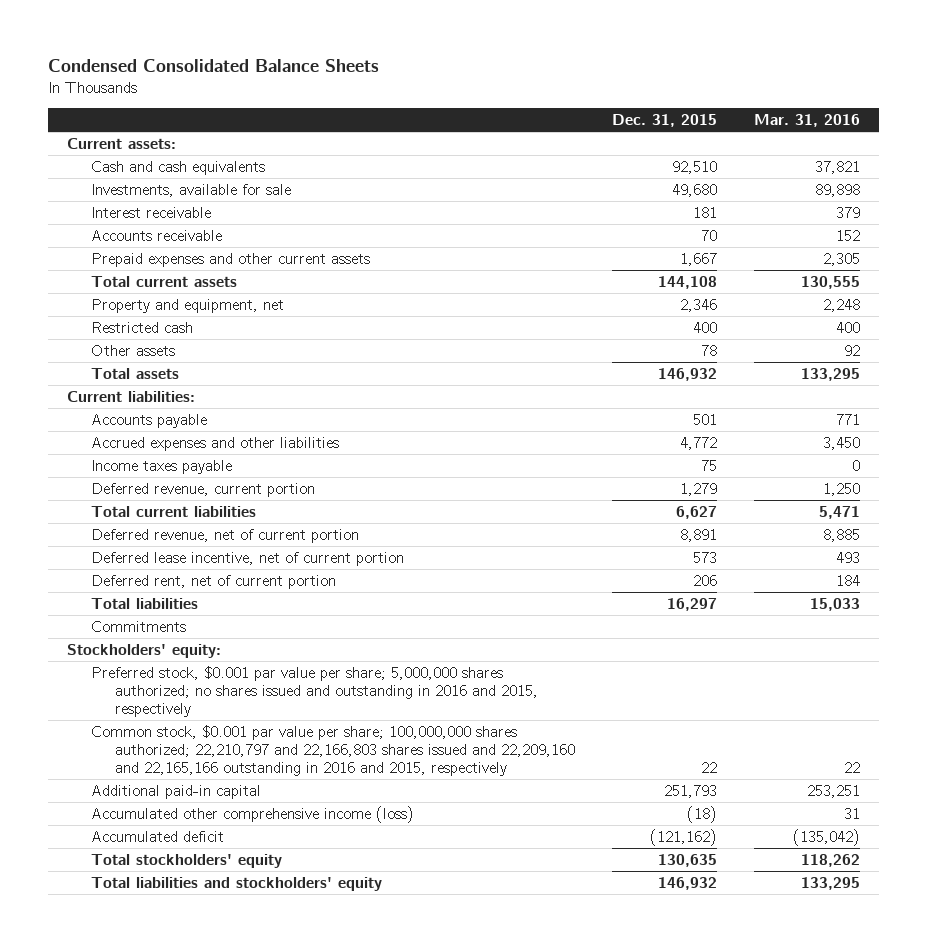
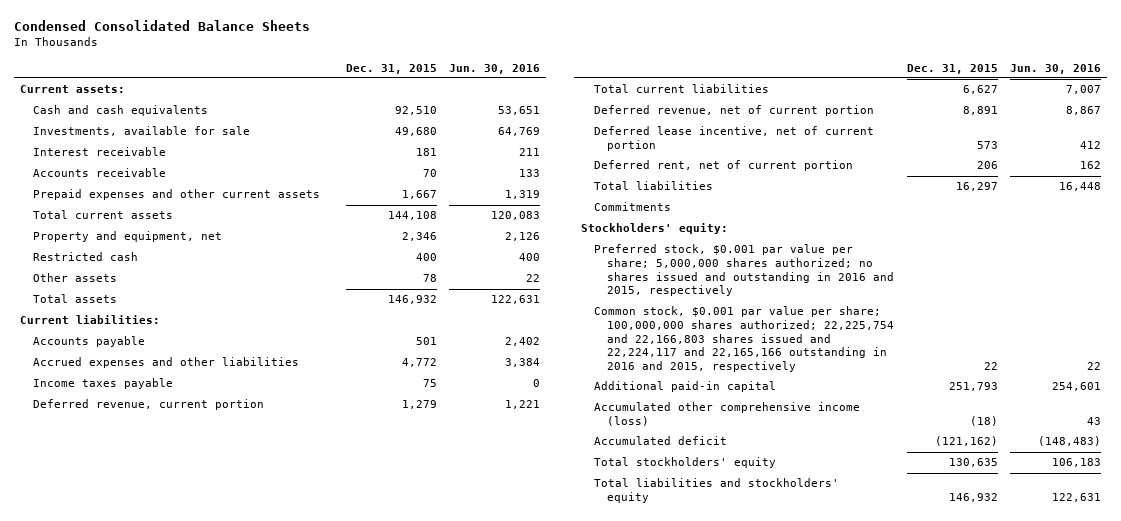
[754,114,861,128] Mar. 31, 2016 -> none
none -> [449,63,541,74] Jun. 30, 2016
[91,724,576,777] Common stock, $0.001 par value per share; 100,000,000 shares authorized; 22,210,797 and 22,166,803 shares issued and 22,209,160 and 22,165,166 outstanding in 2016 and 2015, respectively -> [593,306,894,373] Common stock, $0.001 par value per share; 100,000,000 shares authorized; 22,225,754 and 22,166,803 shares issued and 22,224,117 and 22,165,166 outstanding in 2016 and 2015, respectively

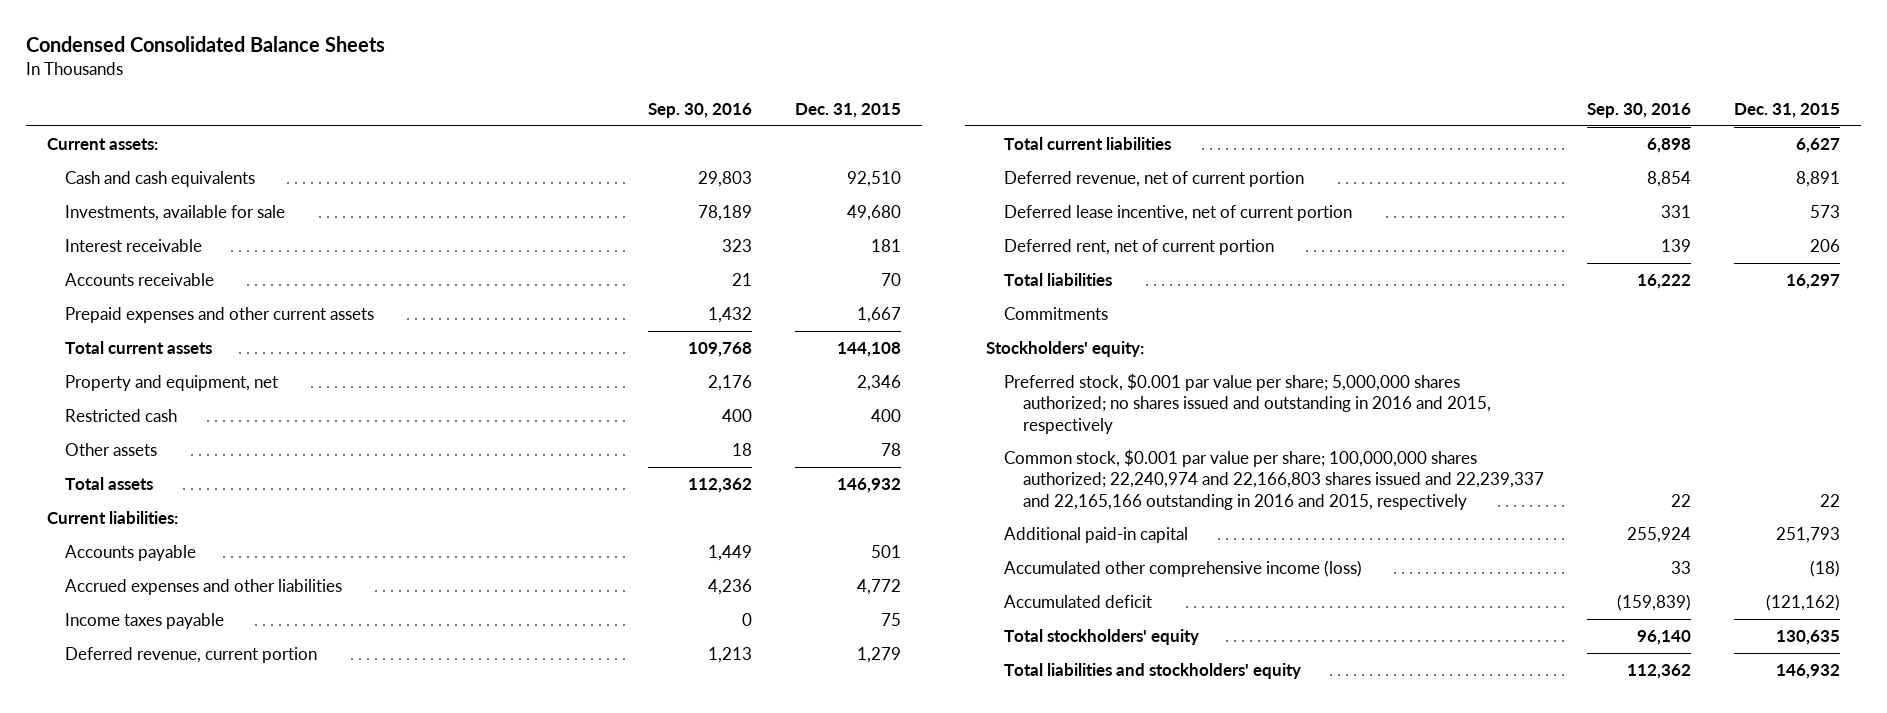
[449,63,541,74] Jun. 30, 2016 -> none
none -> [647,103,752,119] Sep. 30, 2016
[593,306,894,373] Common stock, $0.001 par value per share; 100,000,000 shares authorized; 22,225,754 and 22,166,803 shares issued and 22,224,117 and 22,165,166 outstanding in 2016 and 2015, respectively -> [1004,448,1544,510] Common stock, $0.001 par value per share; 100,000,000 shares authorized; 22,240,974 and 22,166,803 shares issued and 22,239,337 and 22,165,166 outstanding in 2016 and 2015, respectively

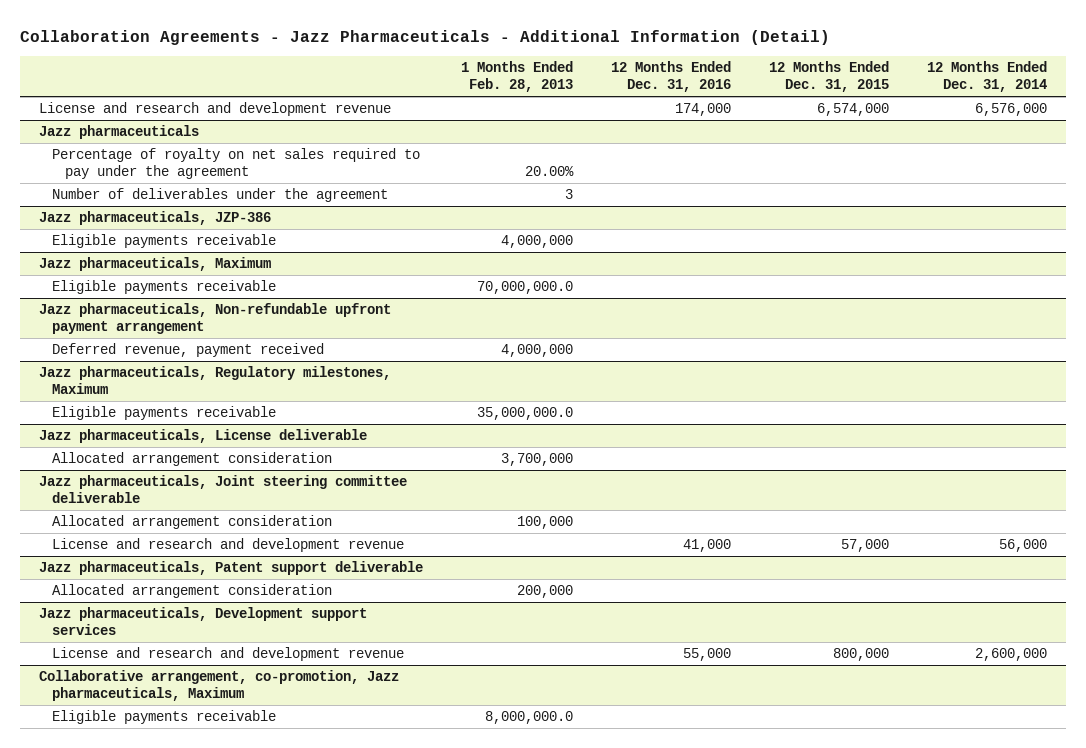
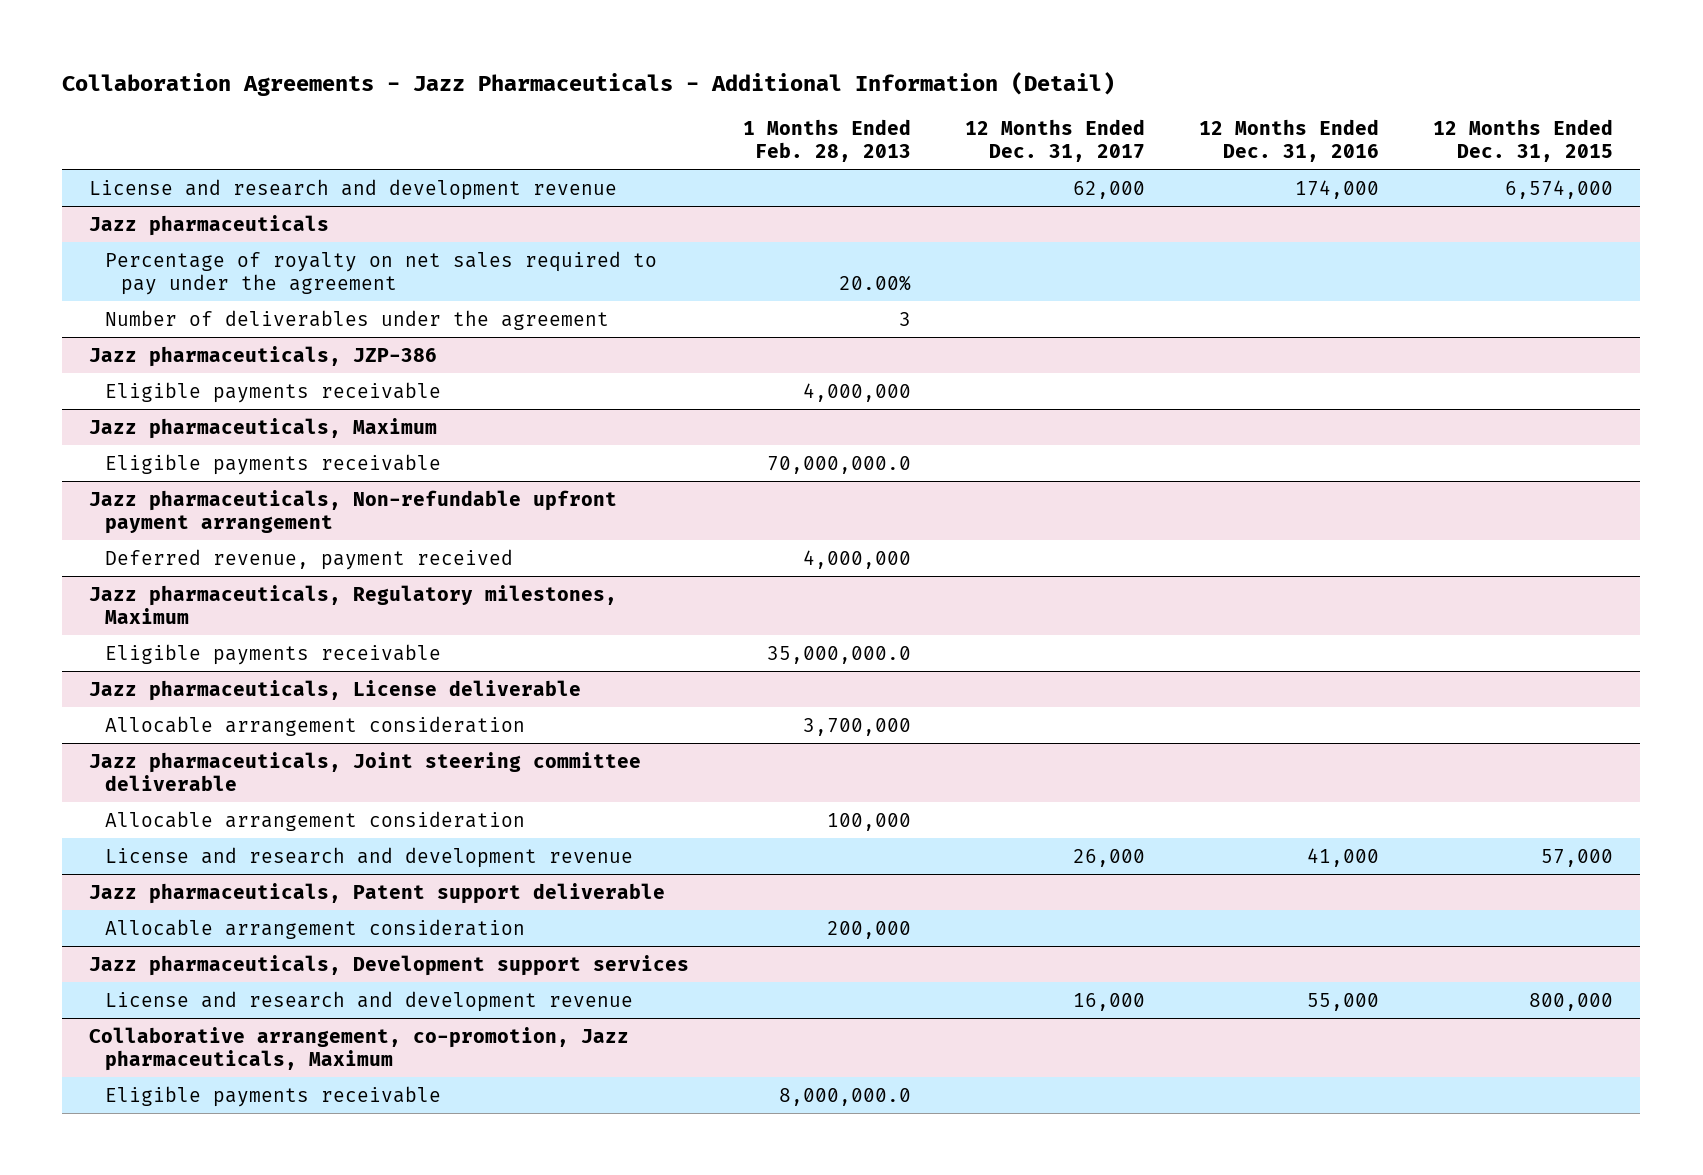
[926,61,1047,93] 12 Months Ended Dec. 31, 2014 -> none
none -> [965,118,1146,162] 12 Months Ended Dec. 31, 2017
[52,452,333,467] Allocated arrangement consideration -> [105,715,526,736] Allocable arrangement consideration
[52,515,333,530] Allocated arrangement consideration -> [105,810,526,831] Allocable arrangement consideration
[52,584,333,599] Allocated arrangement consideration -> [105,918,526,939] Allocable arrangement consideration

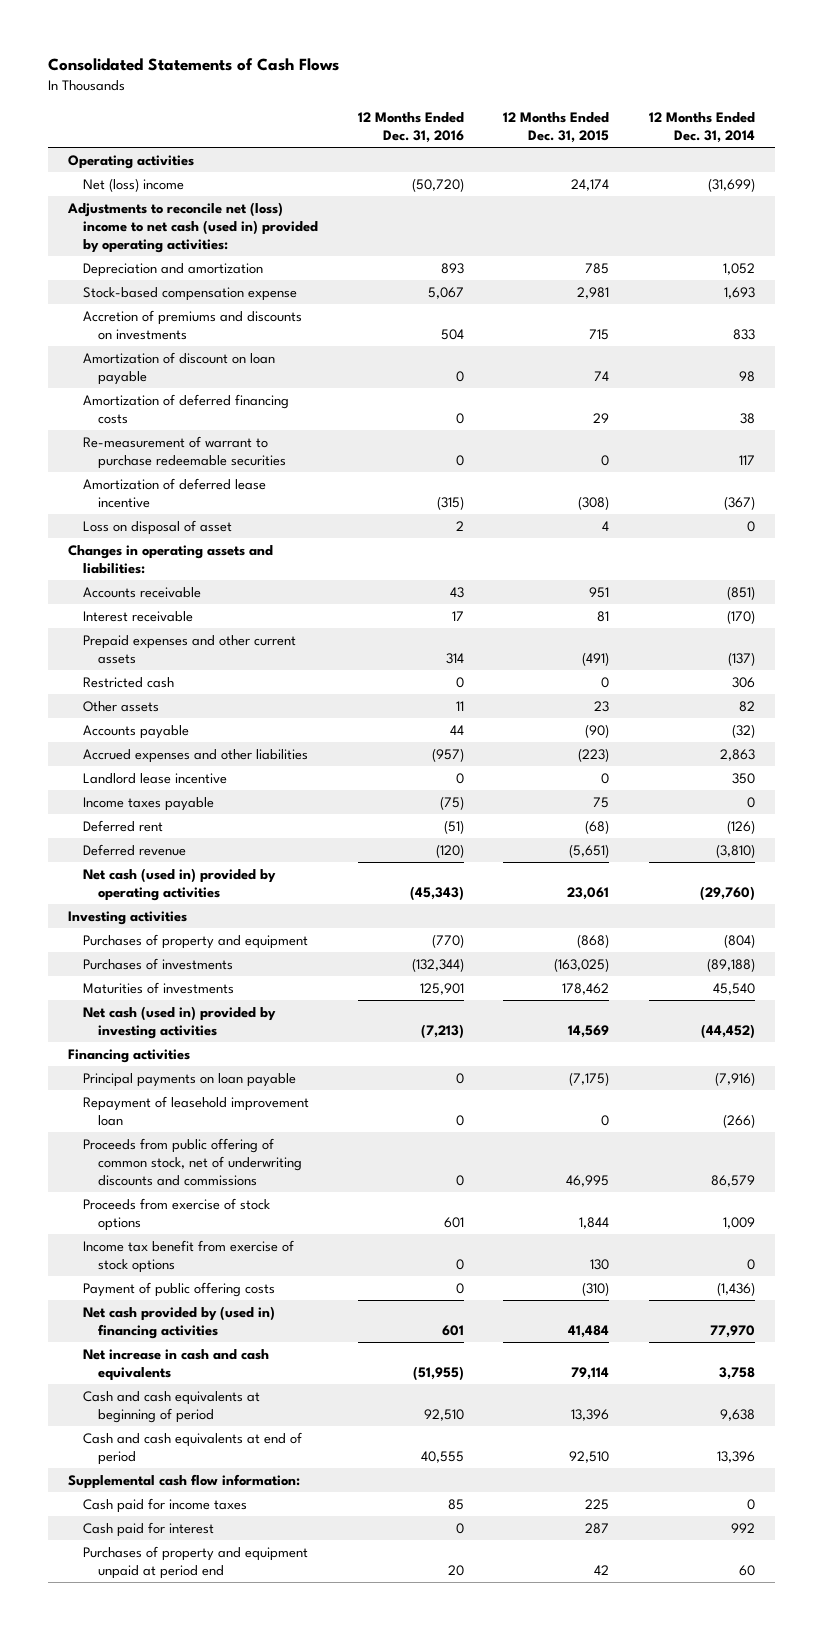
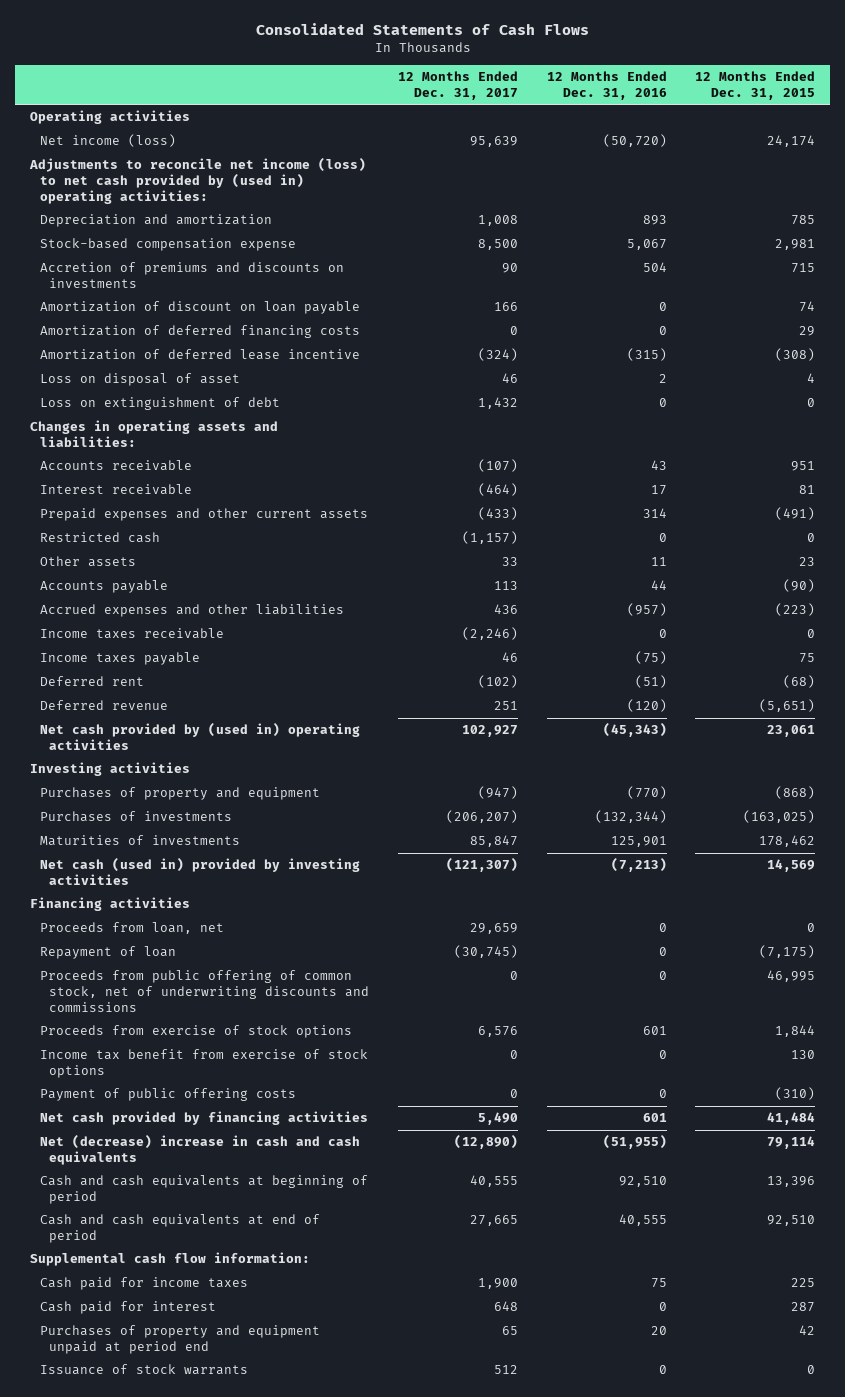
[649,111,756,143] 12 Months Ended Dec. 31, 2014 -> none
none -> [398,71,519,101] 12 Months Ended Dec. 31, 2017
[83,177,185,192] Net (loss) income -> [39,134,176,148] Net income (loss)
[66,201,319,253] Adjustments to reconcile net (loss) income to net cash (used in) provided by operating activities: -> [28,158,366,204] Adjustments to reconcile net income (loss) to net cash provided by (used in) operating activities:
[83,435,287,469] Re-measurement of warrant to purchase redeemable securities -> none
none -> [39,397,280,411] Loss on extinguishment of debt
[83,772,228,784] Landlord lease incentive -> none
none -> [39,628,224,640] Income taxes receivable
[83,867,277,901] Net cash (used in) provided by operating activities -> [39,723,360,750] Net cash provided by (used in) operating activities
[83,1095,310,1126] Repayment of leasehold improvement loan -> none
none -> [39,922,224,935] Proceeds from loan, net
[83,1072,297,1087] Principal payments on loan payable -> [39,946,176,960] Repayment of loan
[83,1305,276,1339] Net cash provided by (used in) financing activities -> [39,1111,368,1126] Net cash provided by financing activities
[83,1348,270,1381] Net increase in cash and cash equivalents -> [39,1135,360,1165] Net (decrease) increase in cash and cash equivalents
[447,1498,464,1510] 85 -> [650,1278,667,1289] 75
none -> [39,1364,248,1376] Issuance of stock warrants

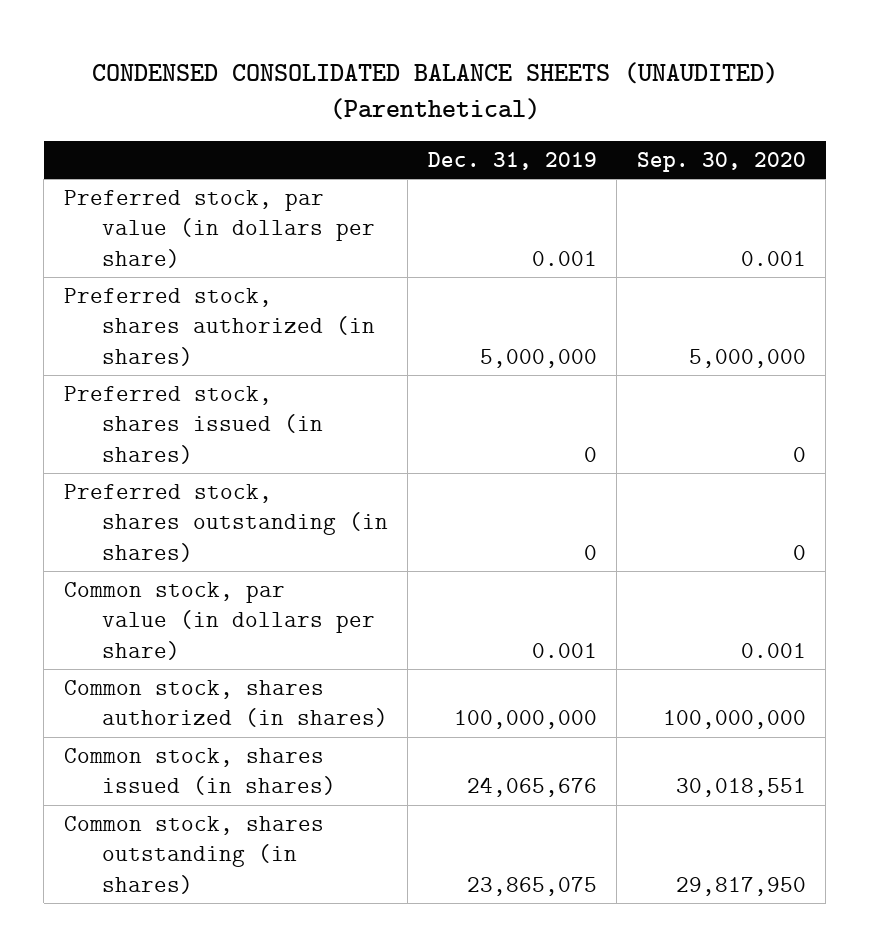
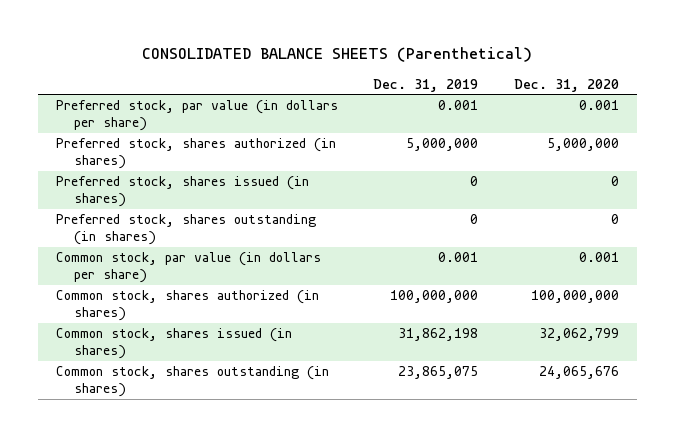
[91,61,778,121] CONDENSED CONSOLIDATED BALANCE SHEETS (UNAUDITED) (Parenthetical) -> [142,47,533,63] CONSOLIDATED BALANCE SHEETS (Parenthetical)
[636,151,806,172] Sep. 30, 2020 -> none
none -> [514,78,620,92] Dec. 31, 2020
[466,777,597,798] 24,065,676 -> [398,328,479,342] 31,862,198

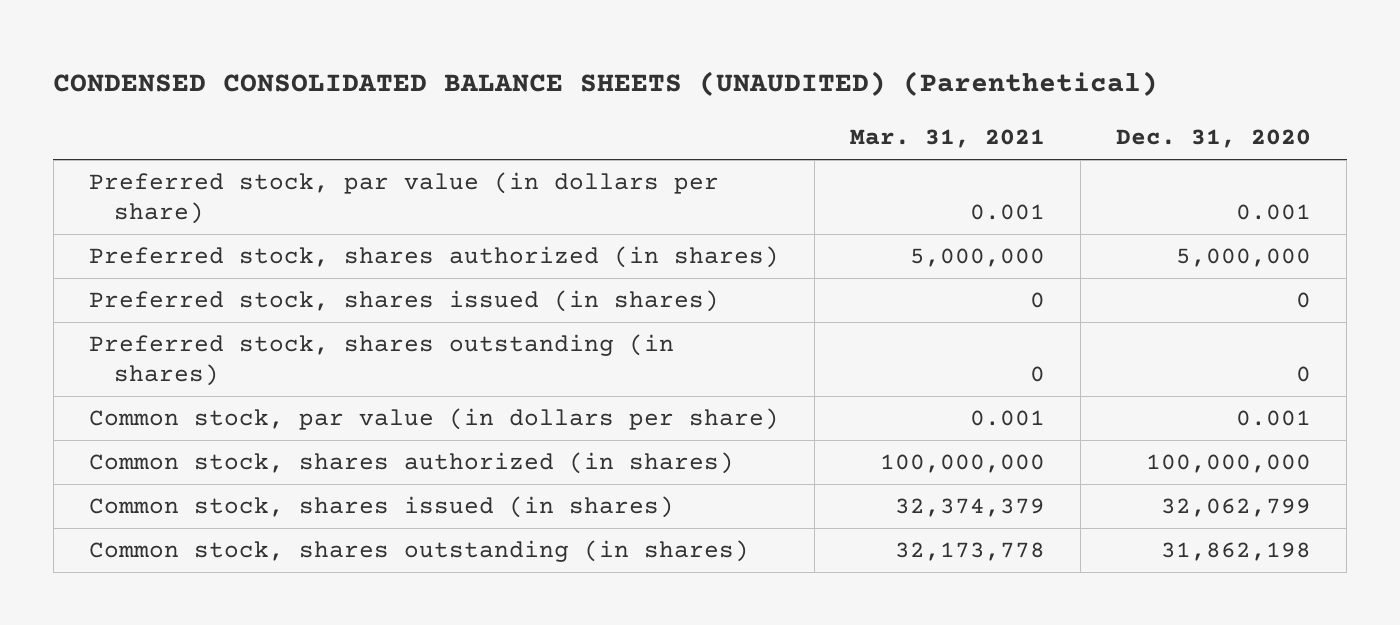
[142,47,533,63] CONSOLIDATED BALANCE SHEETS (Parenthetical) -> [53,70,1159,96] CONDENSED CONSOLIDATED BALANCE SHEETS (UNAUDITED) (Parenthetical)
[373,78,479,92] Dec. 31, 2019 -> none
none -> [849,129,1045,149] Mar. 31, 2021
[539,366,620,380] 24,065,676 -> [1160,542,1311,562] 31,862,198

